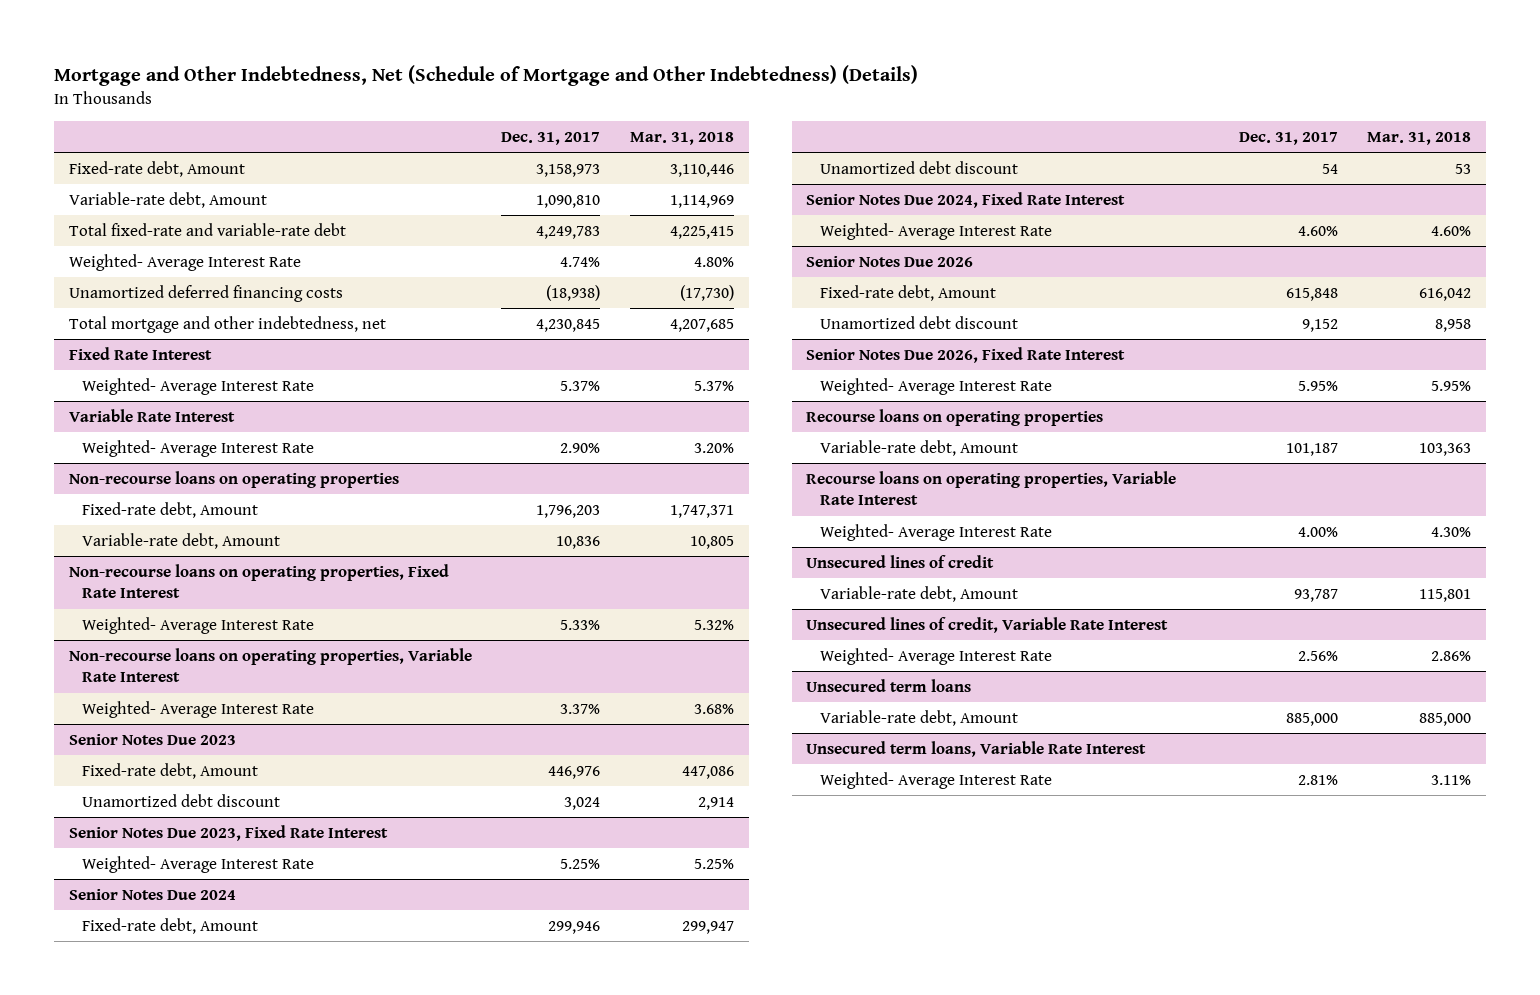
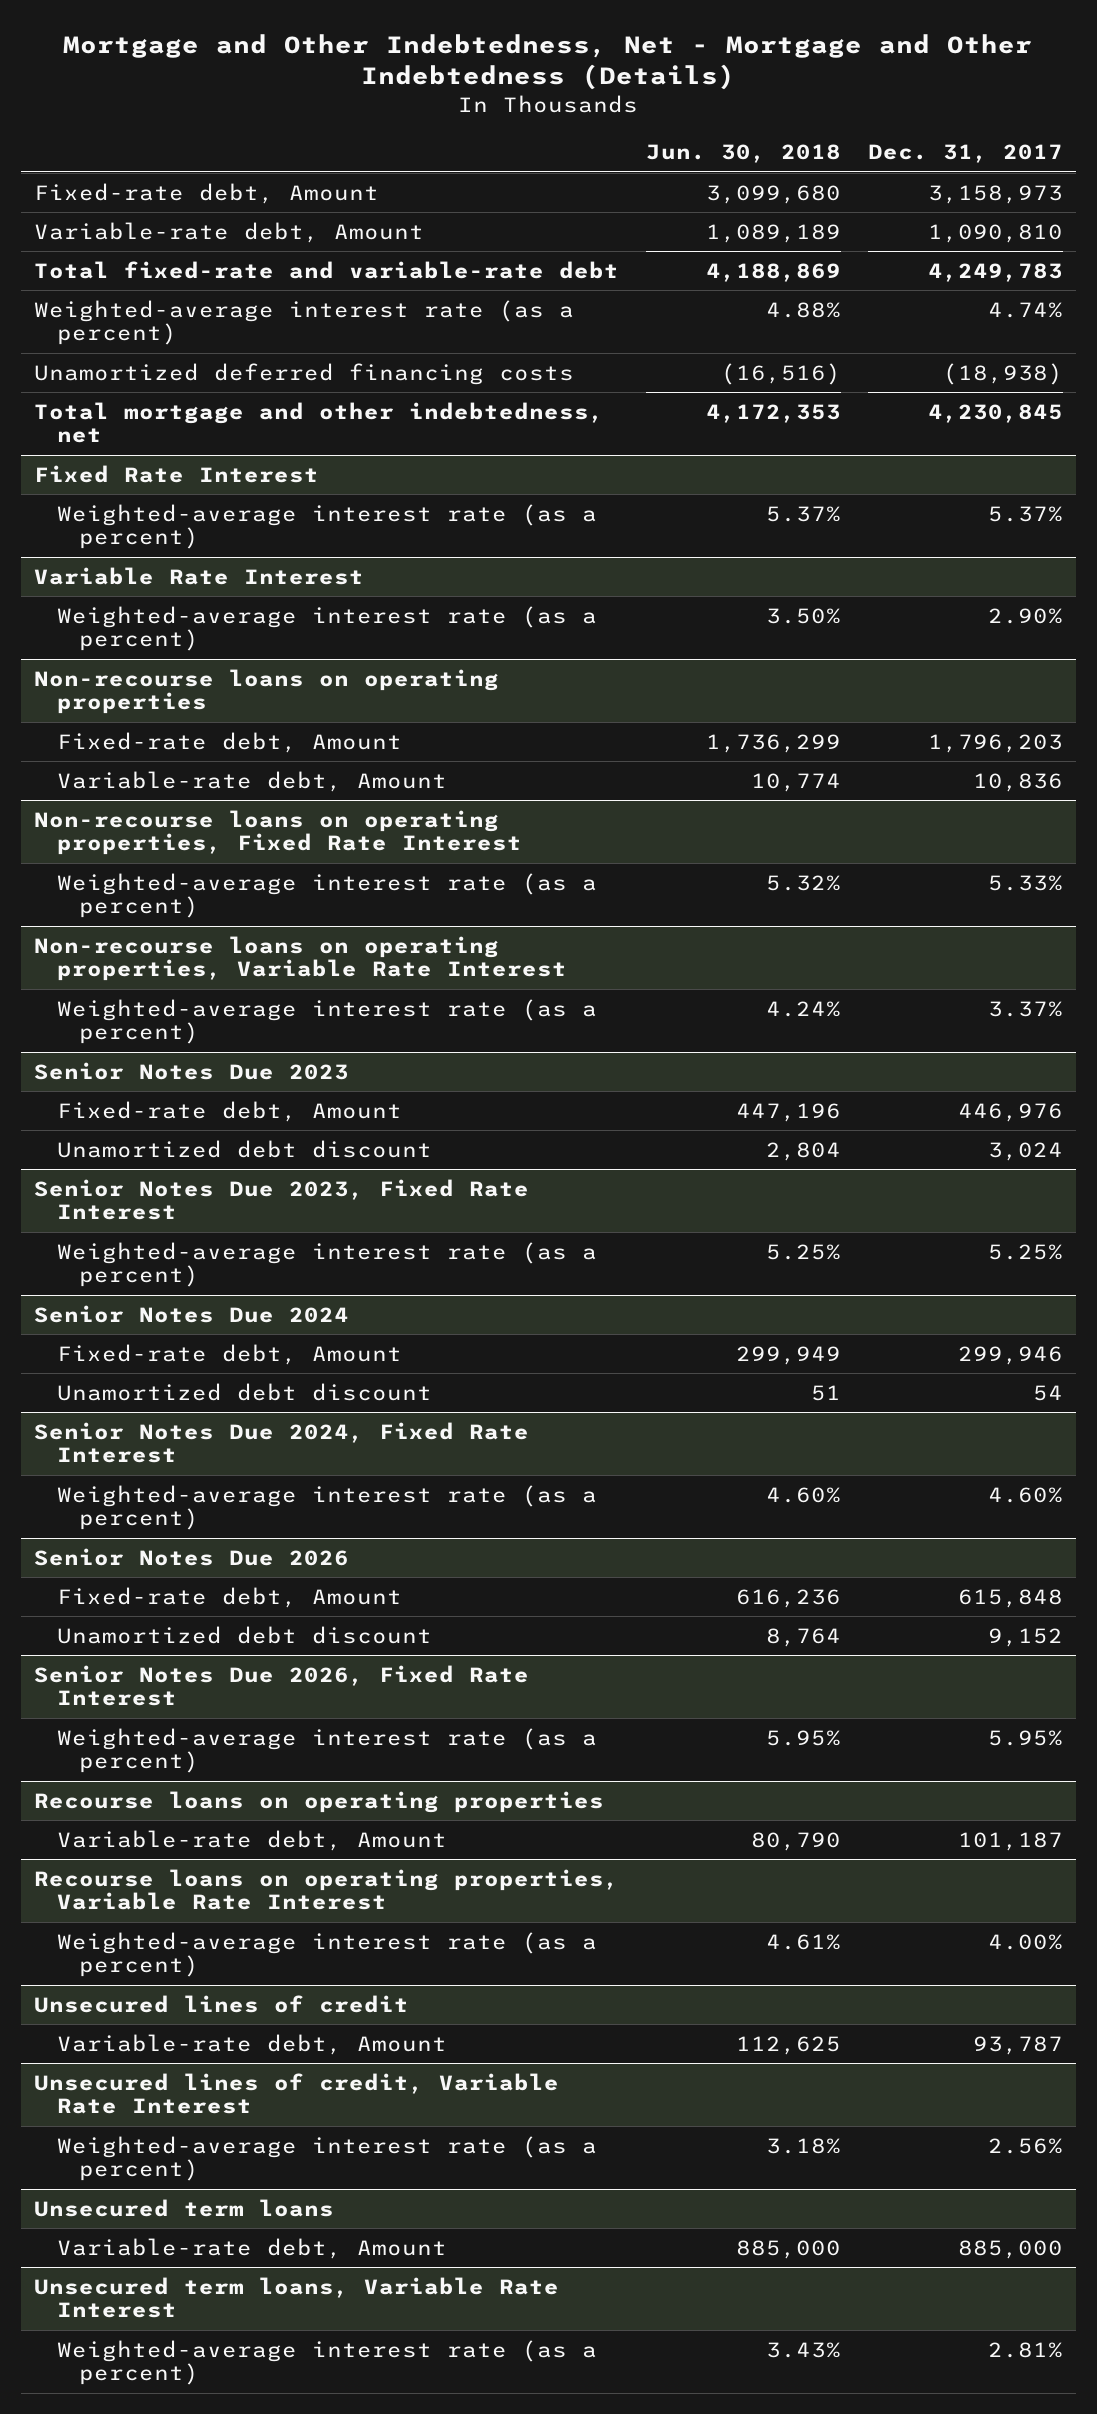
[54,64,919,86] Mortgage and Other Indebtedness, Net (Schedule of Mortgage and Other Indebtedness) (Details) -> [63,33,1033,91] Mortgage and Other Indebtedness, Net - Mortgage and Other Indebtedness (Details)
[629,132,734,146] Mar. 31, 2018 -> none
none -> [645,144,841,164] Jun. 30, 2018
[68,254,301,272] Weighted- Average Interest Rate -> [34,299,575,346] Weighted-average interest rate (as a percent)
[82,378,315,396] Weighted- Average Interest Rate -> [56,503,597,550] Weighted-average interest rate (as a percent)
[82,440,315,458] Weighted- Average Interest Rate -> [56,605,597,652] Weighted-average interest rate (as a percent)
[82,617,315,635] Weighted- Average Interest Rate -> [56,872,597,919] Weighted-average interest rate (as a percent)
[82,701,315,719] Weighted- Average Interest Rate -> [56,998,597,1045] Weighted-average interest rate (as a percent)
[82,856,315,874] Weighted- Average Interest Rate -> [56,1241,597,1288] Weighted-average interest rate (as a percent)
[819,223,1052,241] Weighted- Average Interest Rate -> [56,1484,597,1531] Weighted-average interest rate (as a percent)
[819,378,1052,396] Weighted- Average Interest Rate -> [56,1727,597,1774] Weighted-average interest rate (as a percent)
[819,524,1052,542] Weighted- Average Interest Rate -> [56,1931,597,1978] Weighted-average interest rate (as a percent)
[819,648,1052,666] Weighted- Average Interest Rate -> [56,2135,597,2182] Weighted-average interest rate (as a percent)
[819,772,1052,790] Weighted- Average Interest Rate -> [56,2339,597,2386] Weighted-average interest rate (as a percent)

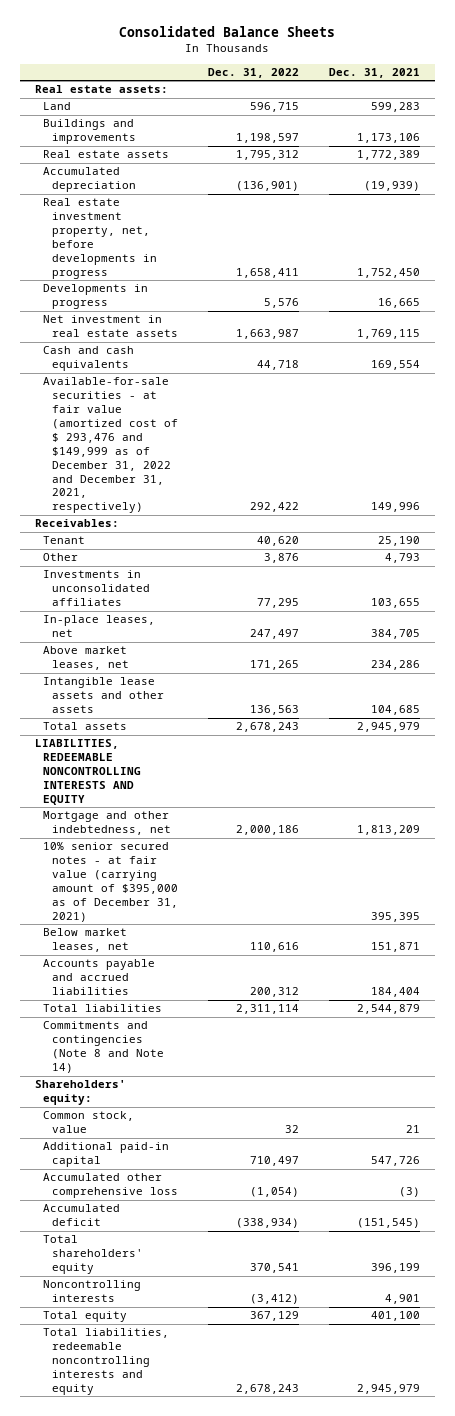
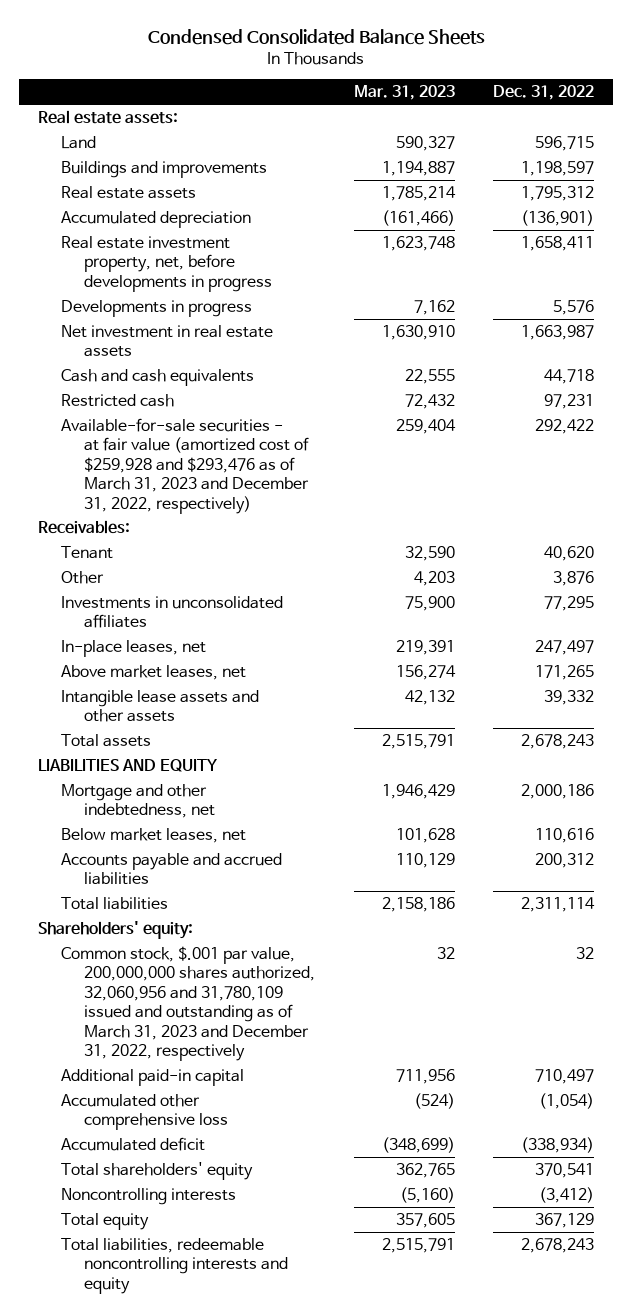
[119,26,336,38] Consolidated Balance Sheets -> [148,29,486,46] Condensed Consolidated Balance Sheets
[328,67,420,78] Dec. 31, 2021 -> none
none -> [353,85,455,101] Mar. 31, 2023
none -> [61,393,175,407] Restricted cash
[43,377,178,514] Available-for-sale securities - at fair value (amortized cost of $ 293,476 and $149,999 as of December 31, 2022 and December 31, 2021, respectively) -> [61,417,310,514] Available-for-sale securities - at fair value (amortized cost of $259,928 and $293,476 as of March 31, 2023 and December 31, 2022, respectively)
[249,705,299,716] 136,563 -> [544,689,595,705] 39,332
[35,739,142,805] LIABILITIES, REDEEMABLE NONCONTROLLING INTERESTS AND EQUITY -> [38,758,219,772] LIABILITIES AND EQUITY
[43,842,178,922] 10% senior secured notes - at fair value (carrying amount of $395,000 as of December 31, 2021) -> none
[43,1021,164,1074] Commitments and contingencies (Note 8 and Note 14) -> none
[43,1111,135,1134] Common stock, value -> [61,945,316,1061] Common stock, $.001 par value, 200,000,000 shares authorized, 32,060,956 and 31,780,109 issued and outstanding as of March 31, 2023 and December 31, 2022, respectively

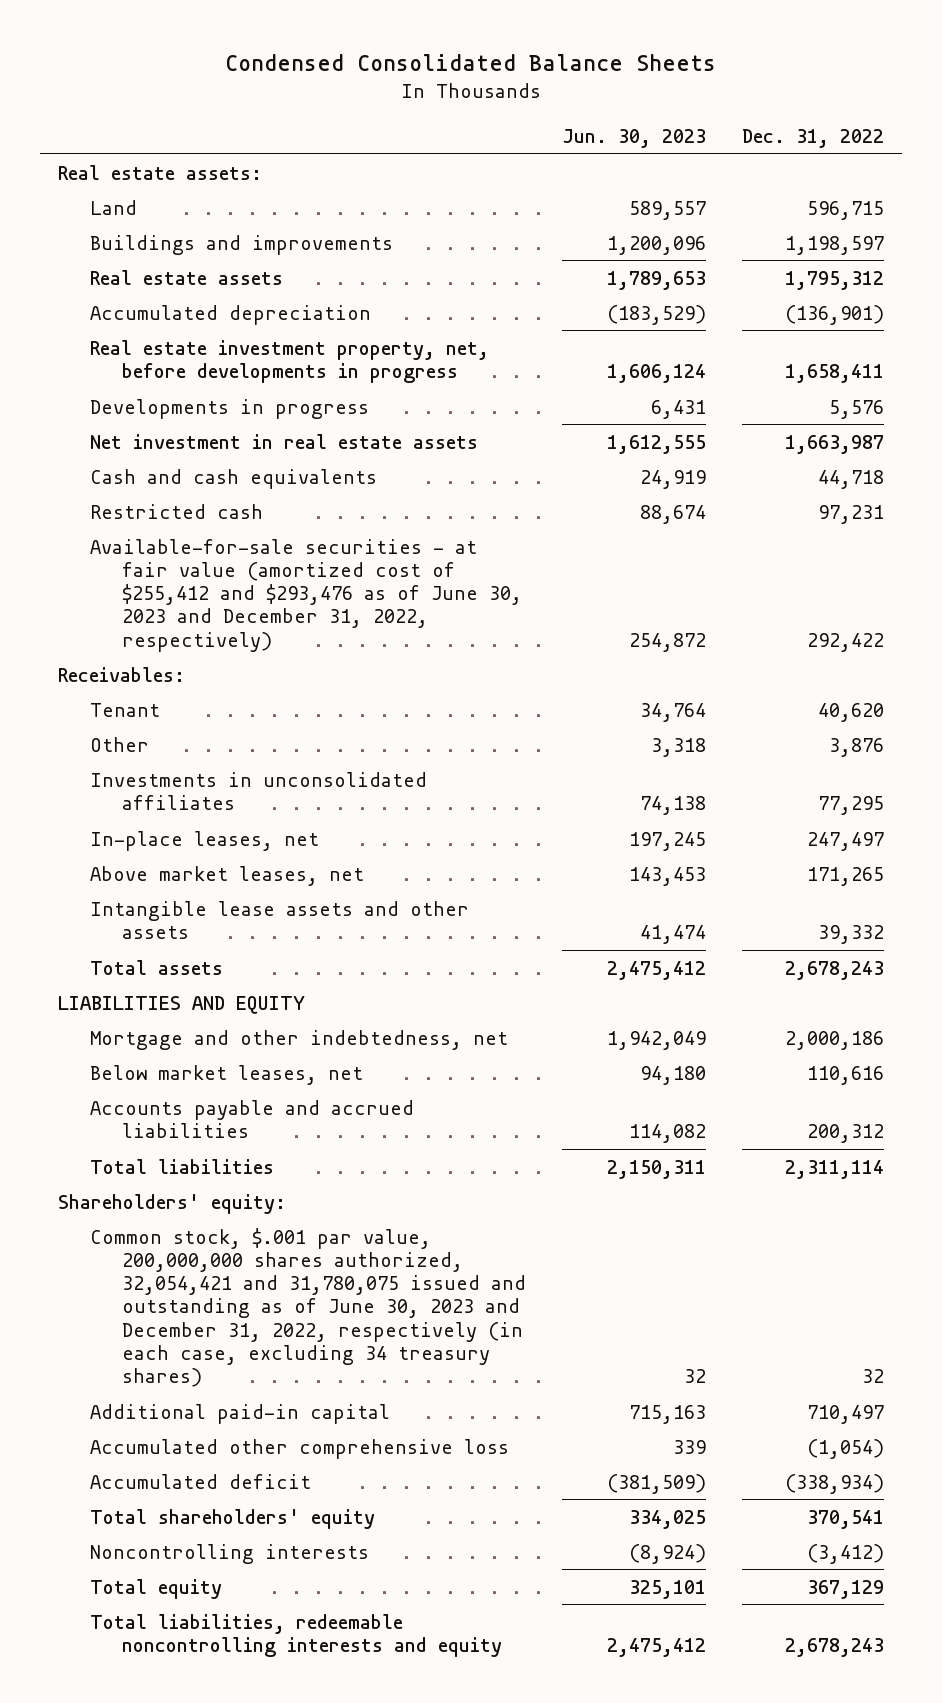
[353,85,455,101] Mar. 31, 2023 -> none
none -> [561,129,706,149] Jun. 30, 2023
[61,417,310,514] Available-for-sale securities - at fair value (amortized cost of $259,928 and $293,476 as of March 31, 2023 and December 31, 2022, respectively) -> [89,538,522,652] Available-for-sale securities - at fair value (amortized cost of $255,412 and $293,476 as of June 30, 2023 and December 31, 2022, respectively)
[61,945,316,1061] Common stock, $.001 par value, 200,000,000 shares authorized, 32,060,956 and 31,780,109 issued and outstanding as of March 31, 2023 and December 31, 2022, respectively -> [89,1227,526,1388] Common stock, $.001 par value, 200,000,000 shares authorized, 32,054,421 and 31,780,075 issued and outstanding as of June 30, 2023 and December 31, 2022, respectively (in each case, excluding 34 treasury shares)

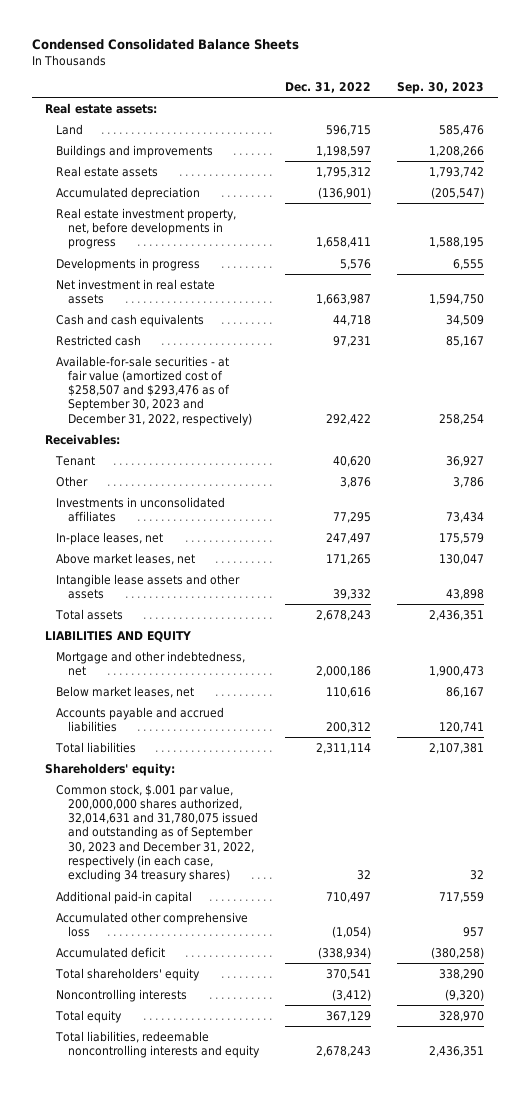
[561,129,706,149] Jun. 30, 2023 -> none
none -> [397,81,485,94] Sep. 30, 2023
[89,538,522,652] Available-for-sale securities - at fair value (amortized cost of $255,412 and $293,476 as of June 30, 2023 and December 31, 2022, respectively) -> [56,355,252,426] Available-for-sale securities - at fair value (amortized cost of $258,507 and $293,476 as of September 30, 2023 and December 31, 2022, respectively)
[89,1227,526,1388] Common stock, $.001 par value, 200,000,000 shares authorized, 32,054,421 and 31,780,075 issued and outstanding as of June 30, 2023 and December 31, 2022, respectively (in each case, excluding 34 treasury shares) -> [56,783,258,883] Common stock, $.001 par value, 200,000,000 shares authorized, 32,014,631 and 31,780,075 issued and outstanding as of September 30, 2023 and December 31, 2022, respectively (in each case, excluding 34 treasury shares)

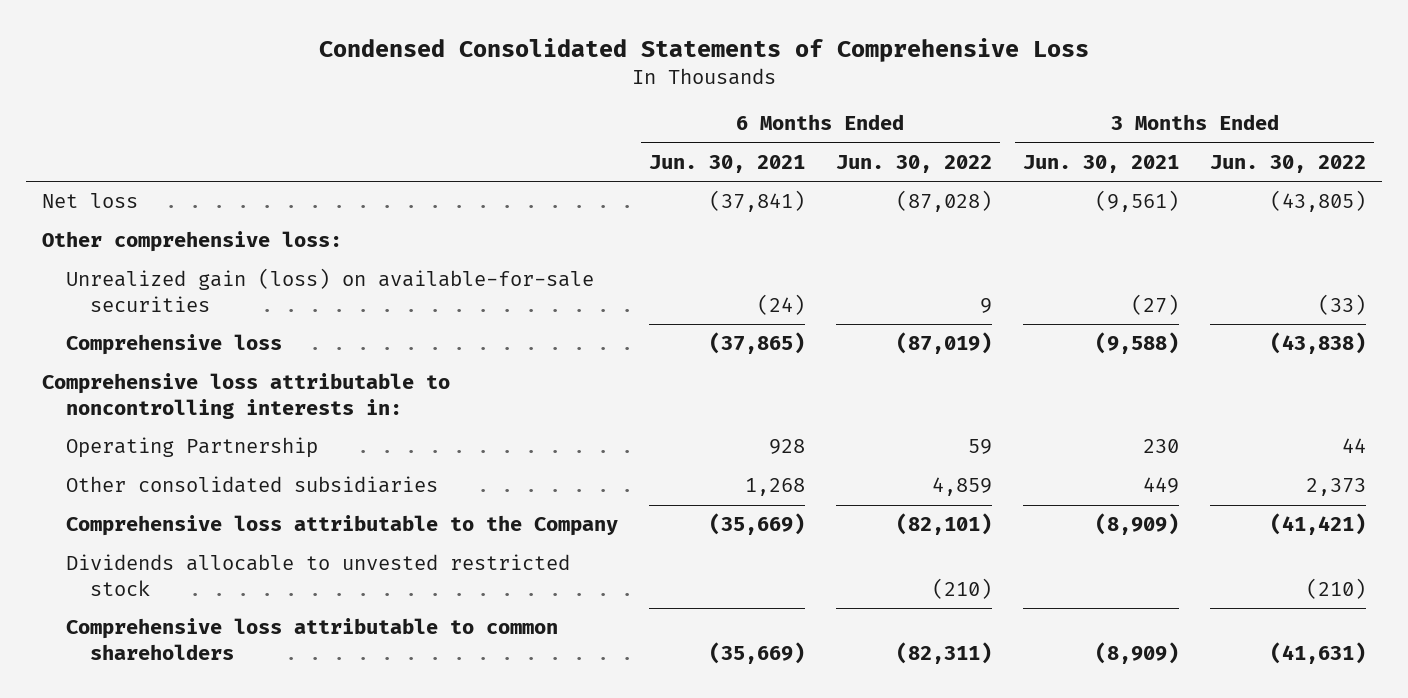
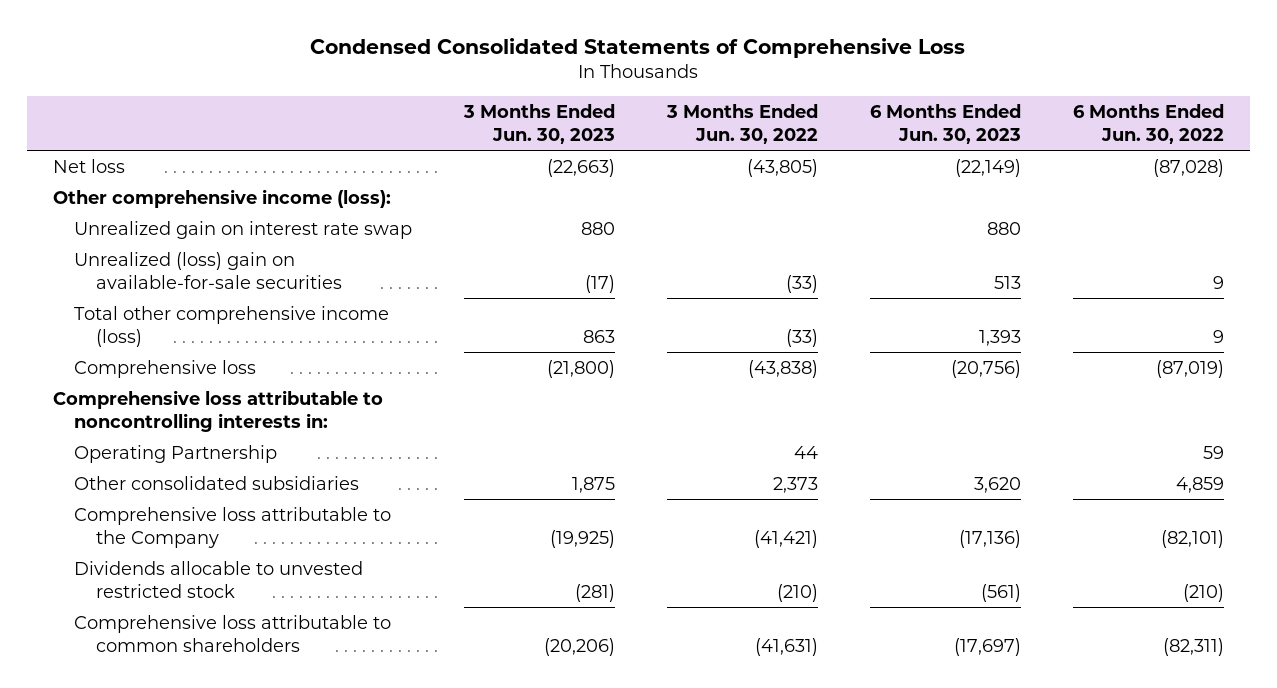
[648,154,805,173] Jun. 30, 2021 -> none
[1023,154,1180,173] Jun. 30, 2021 -> none
none -> [463,103,616,144] 3 Months Ended Jun. 30, 2023
none -> [870,103,1022,144] 6 Months Ended Jun. 30, 2023
[41,231,342,253] Other comprehensive loss: -> [52,188,391,208] Other comprehensive income (loss):
none -> [74,220,413,239] Unrealized gain on interest rate swap
[65,268,594,312] Unrealized gain (loss) on available-for-sale securities -> [74,251,342,289] Unrealized (loss) gain on available-for-sale securities
none -> [74,305,390,347] Total other comprehensive income (loss)

